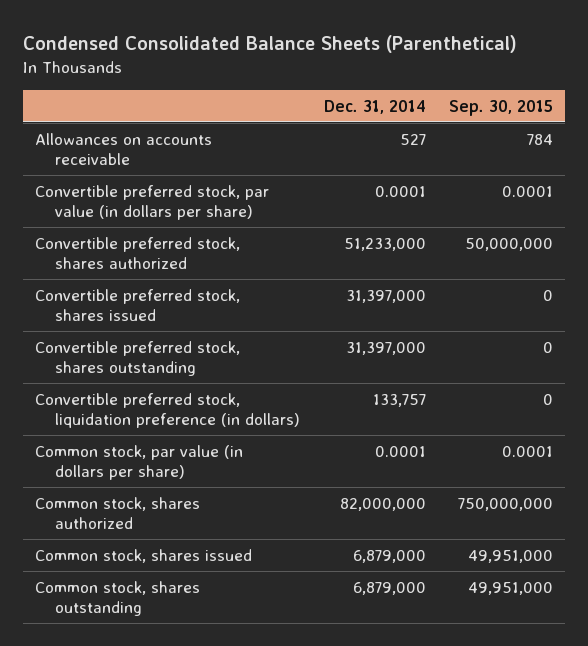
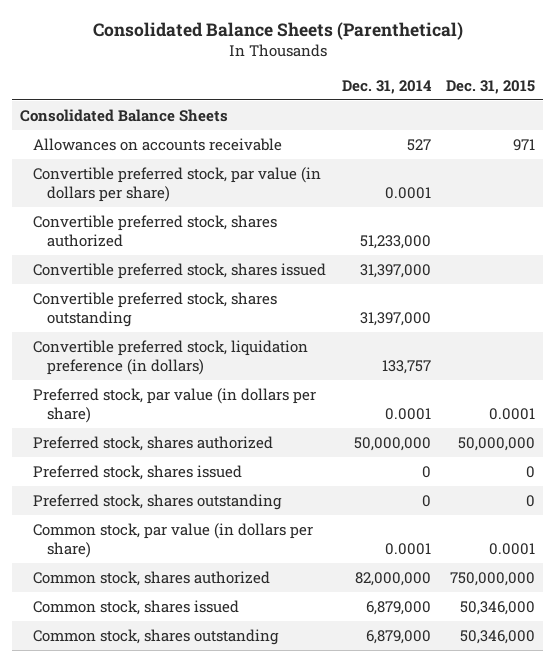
[23,34,518,53] Condensed Consolidated Balance Sheets (Parenthetical) -> [92,21,463,40] Consolidated Balance Sheets (Parenthetical)
[449,99,554,116] Sep. 30, 2015 -> none
none -> [446,79,536,94] Dec. 31, 2015
none -> [20,108,229,122] Consolidated Balance Sheets
none -> [33,387,317,424] Preferred stock, par value (in dollars per share)
none -> [33,435,274,451] Preferred stock, shares authorized
none -> [33,464,243,480] Preferred stock, shares issued
none -> [33,493,283,510] Preferred stock, shares outstanding

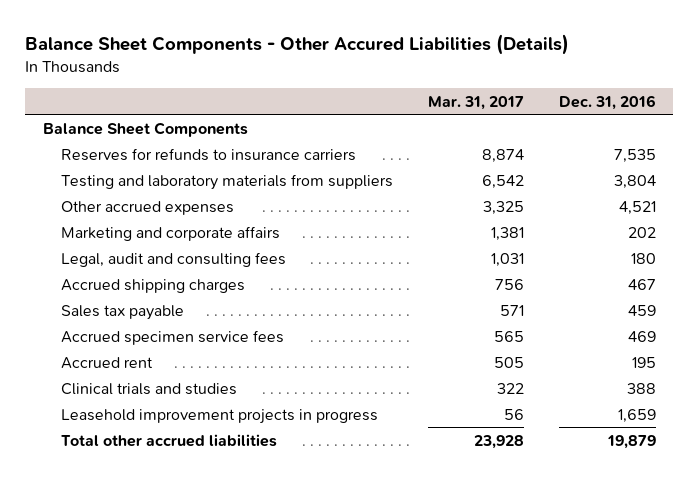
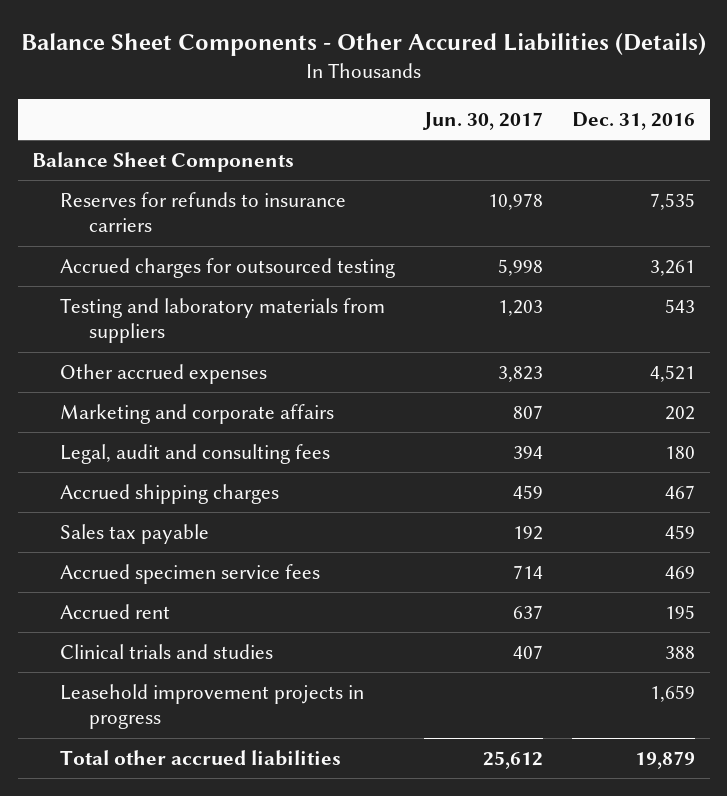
[427,95,524,110] Mar. 31, 2017 -> none
none -> [422,111,544,130] Jun. 30, 2017
none -> [60,257,396,278] Accrued charges for outsourced testing
[613,174,656,189] 3,804 -> [665,298,696,313] 543

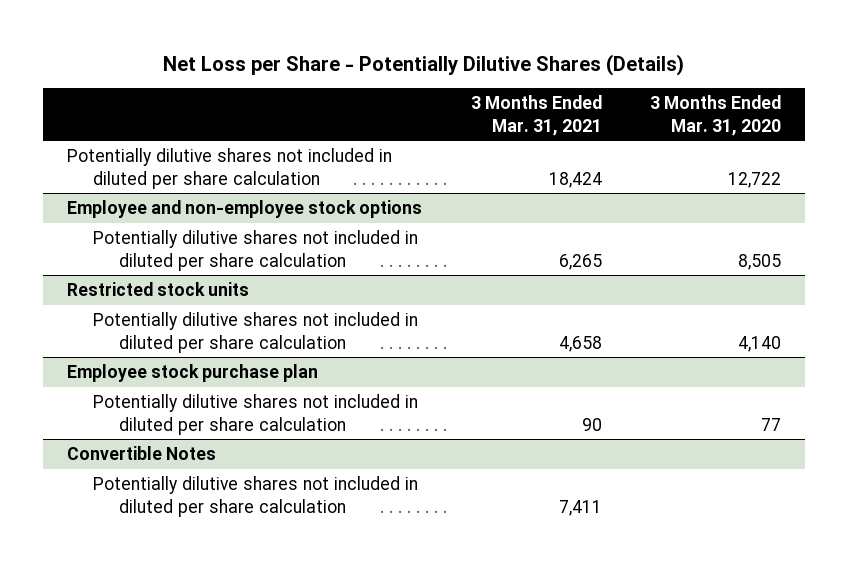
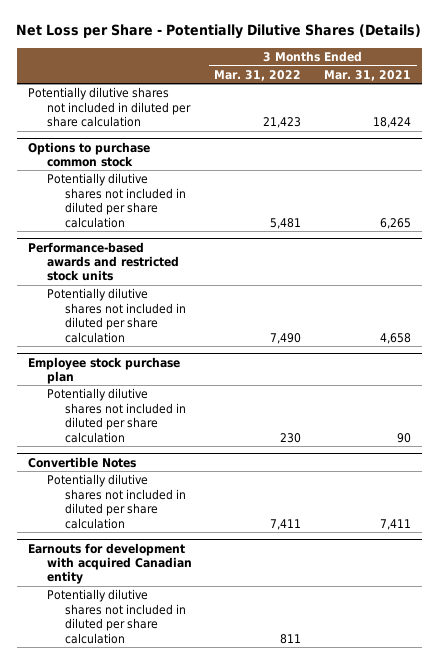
[650,95,782,136] 3 Months Ended Mar. 31, 2020 -> none
none -> [214,69,302,81] Mar. 31, 2022
[67,200,423,219] Employee and non-employee stock options -> [27,141,150,167] Options to purchase common stock
[67,282,250,297] Restricted stock units -> none
none -> [27,241,179,282] Performance-based awards and restricted stock units
none -> [27,542,192,585] Earnouts for development with acquired Canadian entity
none -> [46,589,187,644] Potentially dilutive shares not included in diluted per share calculation

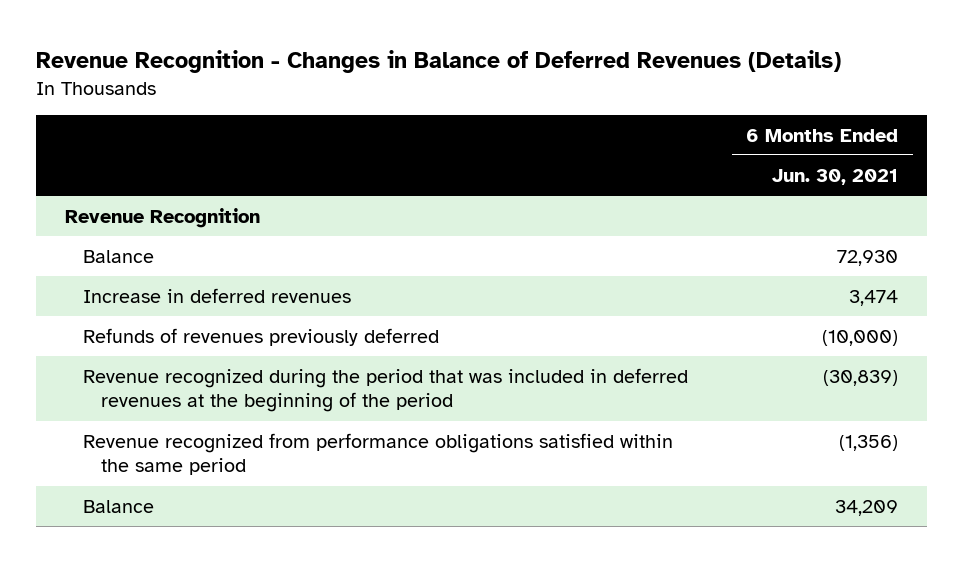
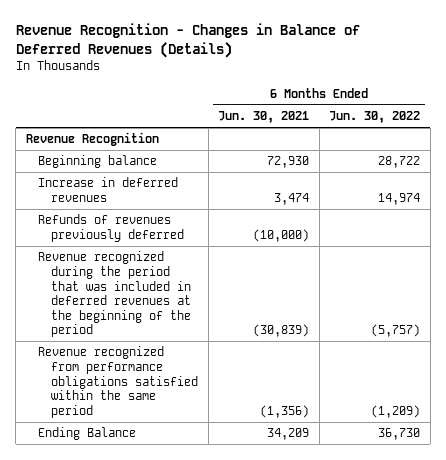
none -> [329,111,421,124] Jun. 30, 2022
[83,249,155,263] Balance -> [38,155,158,169] Beginning balance
[83,499,155,513] Balance -> [38,427,137,441] Ending Balance

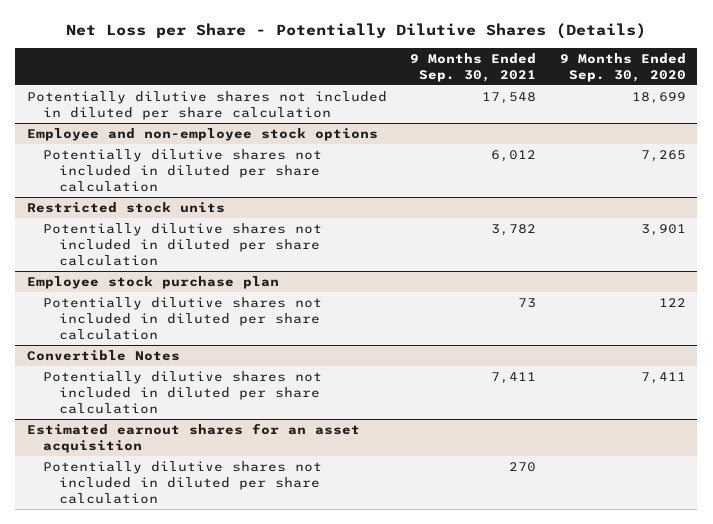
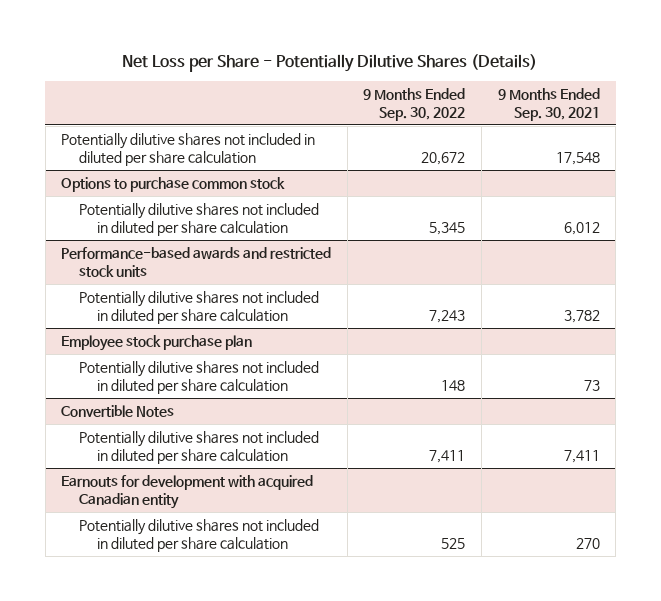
[559,52,686,82] 9 Months Ended Sep. 30, 2020 -> none
none -> [363,87,466,121] 9 Months Ended Sep. 30, 2022
[27,128,379,142] Employee and non-employee stock options -> [61,177,286,193] Options to purchase common stock
[27,202,226,214] Restricted stock units -> none
none -> [61,247,332,277] Performance-based awards and restricted stock units
[27,423,361,453] Estimated earnout shares for an asset acquisition -> none
none -> [61,475,314,509] Earnouts for development with acquired Canadian entity

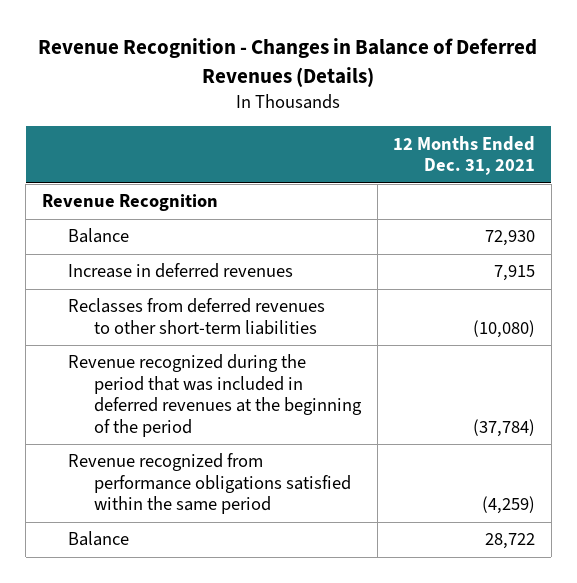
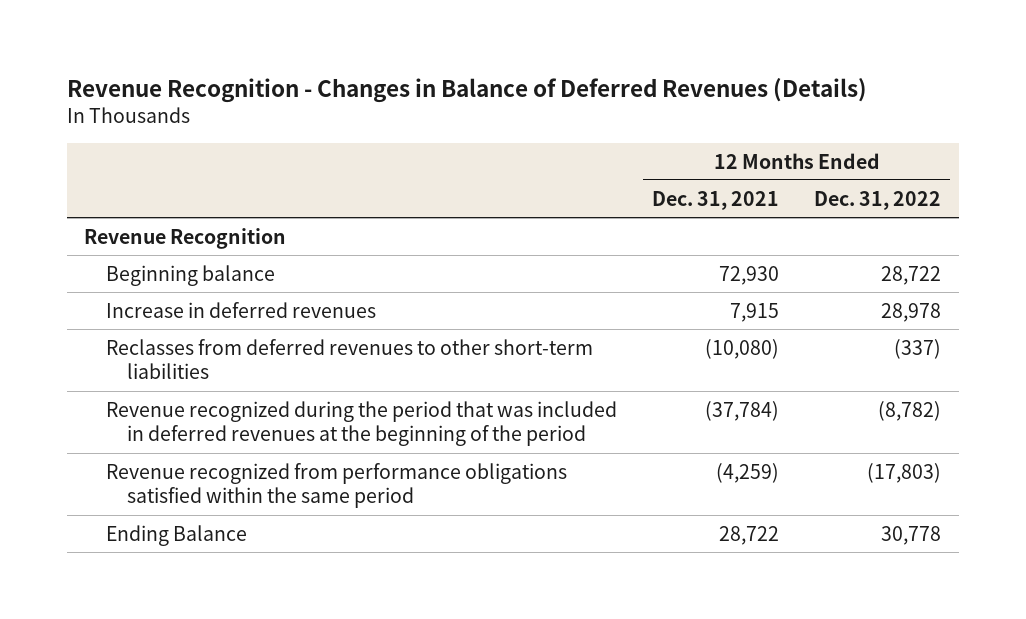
none -> [814,190,942,210] Dec. 31, 2022
[67,228,129,244] Balance -> [105,264,275,286] Beginning balance
[67,531,129,547] Balance -> [105,524,247,546] Ending Balance

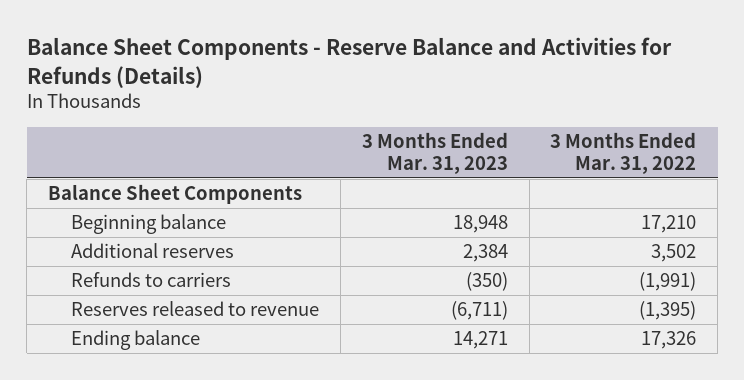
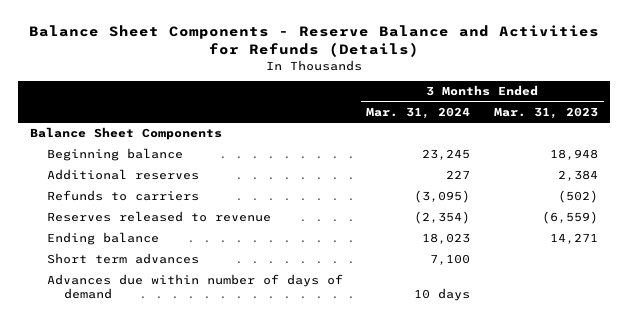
[550,132,697,175] 3 Months Ended Mar. 31, 2022 -> none
none -> [366,107,471,120] Mar. 31, 2024
[465,272,508,292] (350) -> [558,190,599,204] (502)
[450,301,508,321] (6,711) -> [542,211,599,225] (6,559)
none -> [46,253,199,265] Short term advances
none -> [46,274,343,299] Advances due within number of days of demand

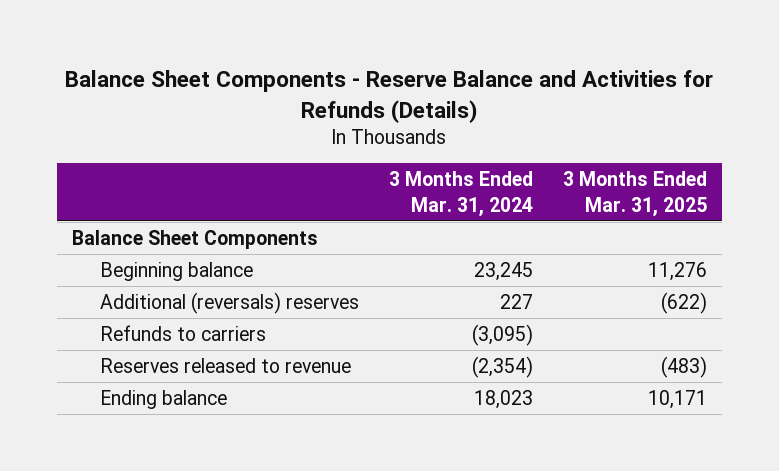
[494,107,599,120] Mar. 31, 2023 -> none
none -> [562,171,707,217] 3 Months Ended Mar. 31, 2025
[46,169,199,181] Additional reserves -> [99,292,359,315] Additional (reversals) reserves
[46,253,199,265] Short term advances -> none
[46,274,343,299] Advances due within number of days of demand -> none

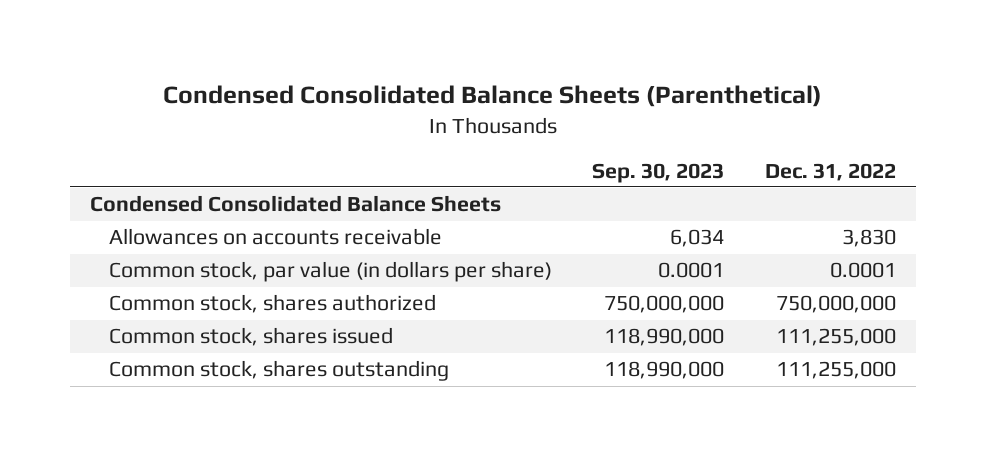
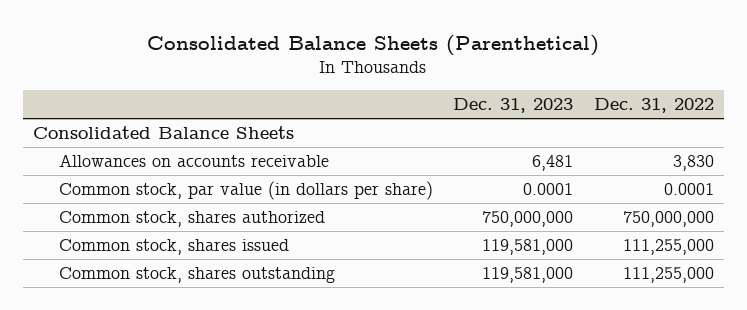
[162,85,822,108] Condensed Consolidated Balance Sheets (Parenthetical) -> [147,34,600,56] Consolidated Balance Sheets (Parenthetical)
[592,162,725,183] Sep. 30, 2023 -> none
none -> [453,98,574,114] Dec. 31, 2023
[90,195,502,213] Condensed Consolidated Balance Sheets -> [32,125,294,139] Consolidated Balance Sheets

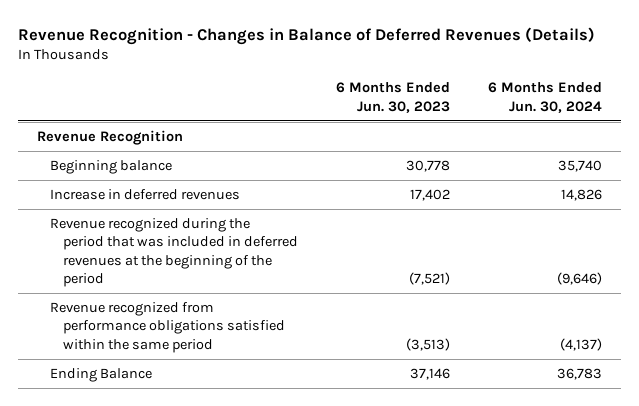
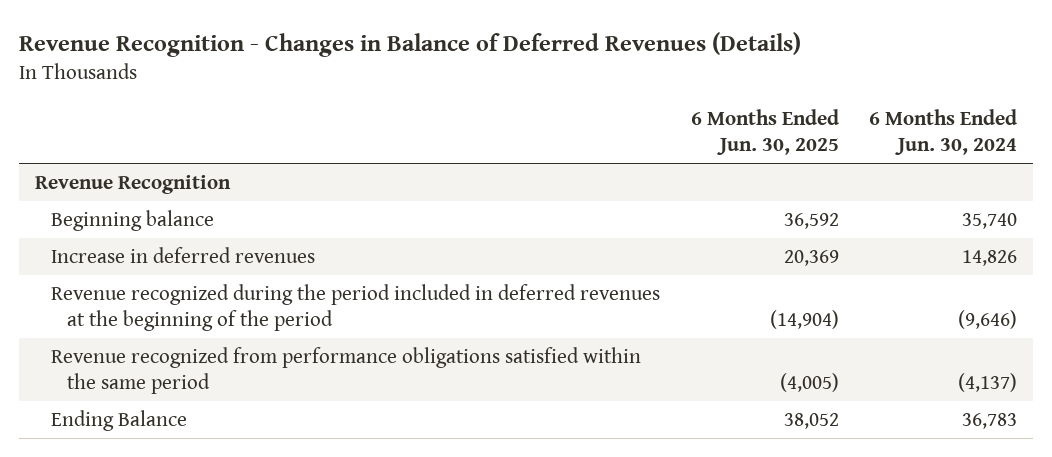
[336,82,451,113] 6 Months Ended Jun. 30, 2023 -> none
none -> [690,109,839,155] 6 Months Ended Jun. 30, 2025
[49,218,299,288] Revenue recognized during the period that was included in deferred revenues at the beginning of the period -> [50,284,660,331] Revenue recognized during the period included in deferred revenues at the beginning of the period

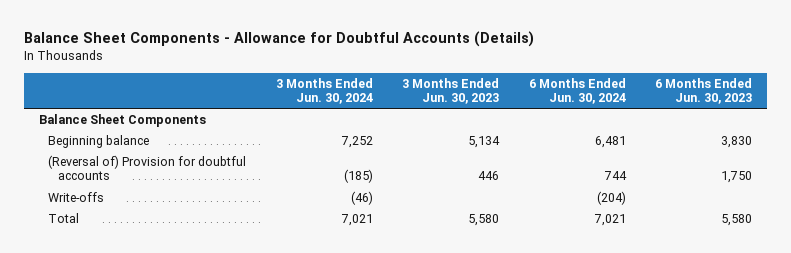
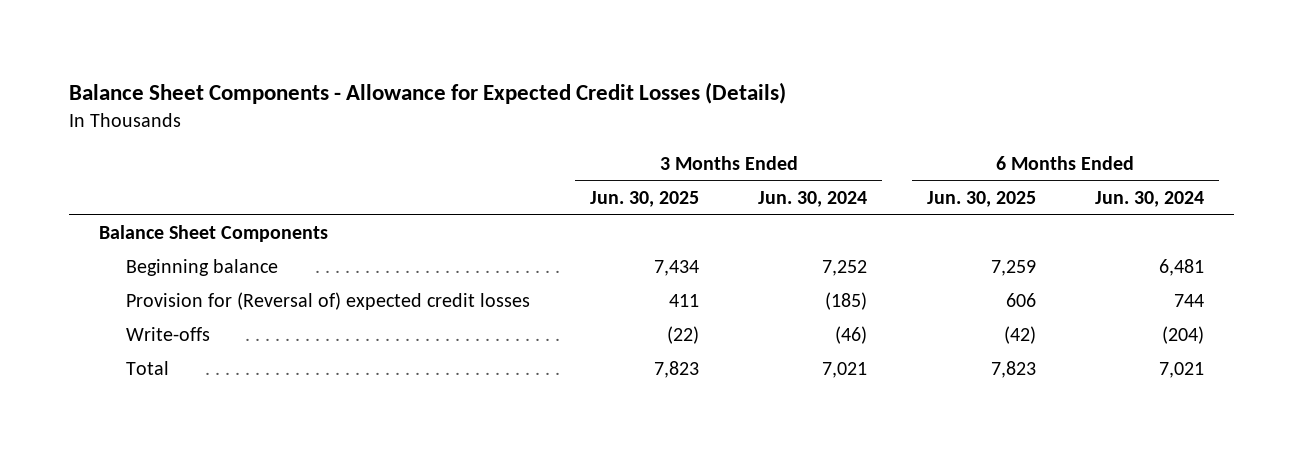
[24,31,535,48] Balance Sheet Components - Allowance for Doubtful Accounts (Details) -> [68,81,786,104] Balance Sheet Components - Allowance for Expected Credit Losses (Details)
[402,77,500,105] 3 Months Ended Jun. 30, 2023 -> none
[655,77,753,105] 6 Months Ended Jun. 30, 2023 -> none
none -> [589,191,699,208] Jun. 30, 2025
none -> [926,191,1036,208] Jun. 30, 2025
[48,154,247,181] (Reversal of) Provision for doubtful accounts -> [126,292,531,311] Provision for (Reversal of) expected credit losses

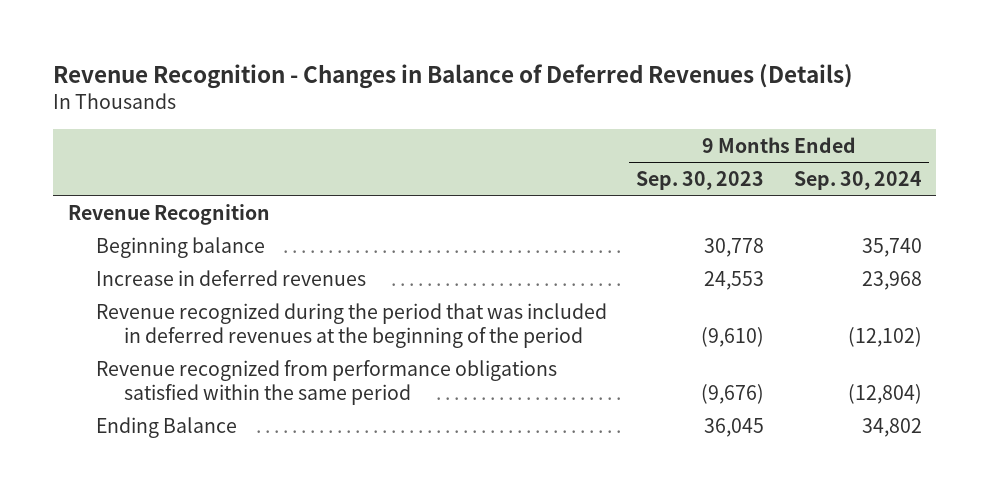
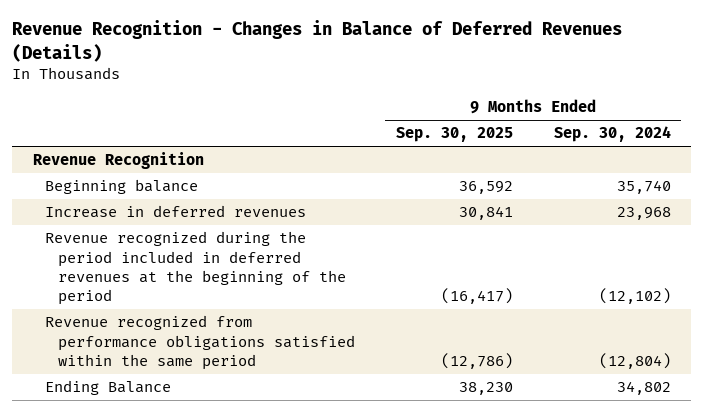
[636,170,765,190] Sep. 30, 2023 -> none
none -> [395,127,513,143] Sep. 30, 2025
[95,302,607,348] Revenue recognized during the period that was included in deferred revenues at the beginning of the period -> [45,231,346,306] Revenue recognized during the period included in deferred revenues at the beginning of the period

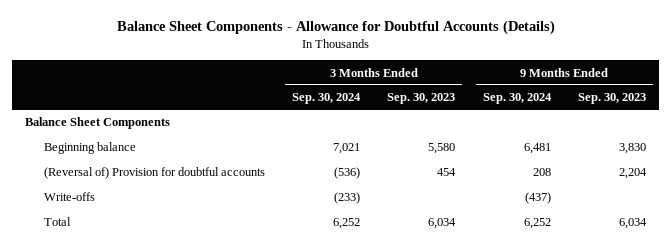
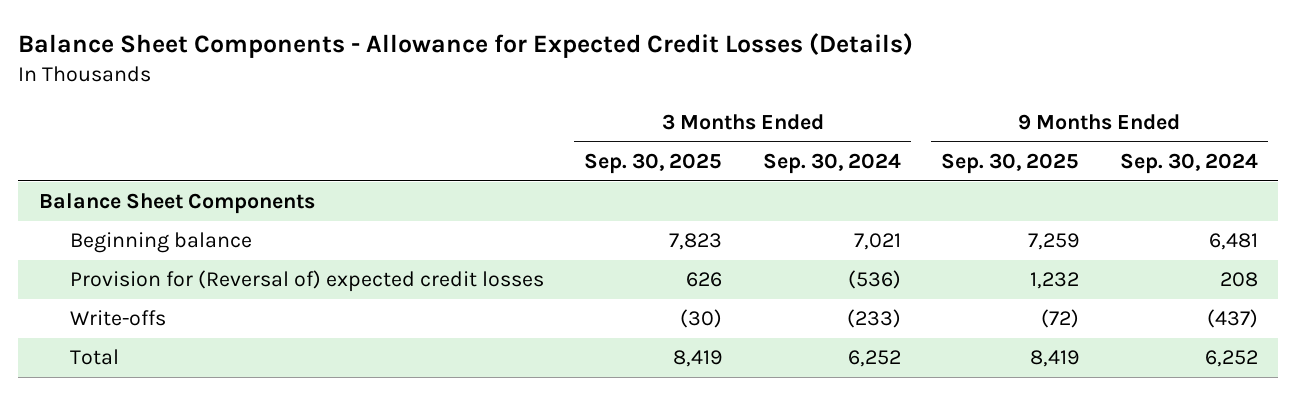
[116,19,555,35] Balance Sheet Components - Allowance for Doubtful Accounts (Details) -> [18,33,914,59] Balance Sheet Components - Allowance for Expected Credit Losses (Details)
[387,93,456,105] Sep. 30, 2023 -> none
[577,93,646,105] Sep. 30, 2023 -> none
none -> [584,153,723,175] Sep. 30, 2025
none -> [941,153,1080,175] Sep. 30, 2025
[43,167,265,180] (Reversal of) Provision for doubtful accounts -> [70,270,545,293] Provision for (Reversal of) expected credit losses

